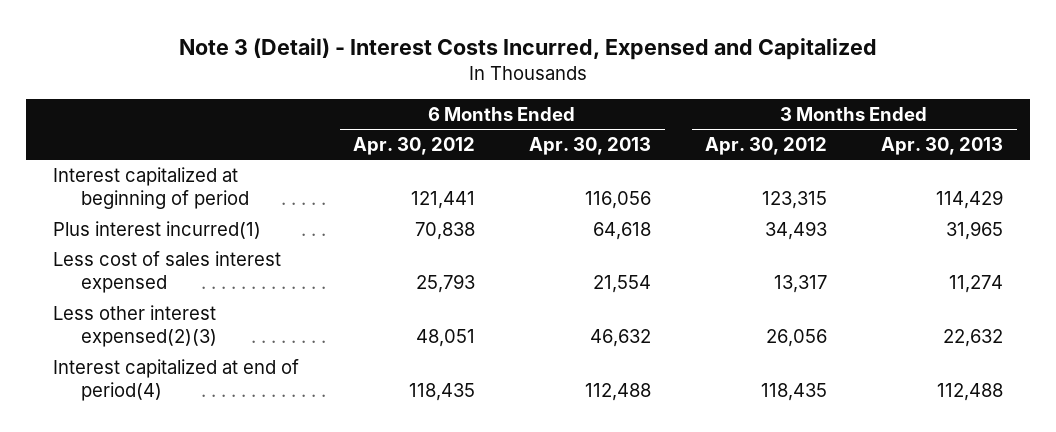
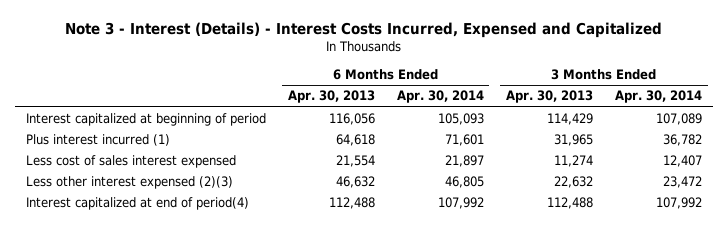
[179,38,878,61] Note 3 (Detail) - Interest Costs Incurred, Expensed and Capitalized -> [64,22,662,39] Note 3 - Interest (Details) - Interest Costs Incurred, Expensed and Capitalized
[353,137,476,156] Apr. 30, 2012 -> none
[705,137,828,156] Apr. 30, 2012 -> none
none -> [396,90,484,104] Apr. 30, 2014
none -> [615,90,703,104] Apr. 30, 2014
[53,220,262,239] Plus interest incurred(1) -> [25,134,170,147] Plus interest incurred (1)
[53,304,218,348] Less other interest expensed(2)(3) -> [25,176,233,190] Less other interest expensed (2)(3)

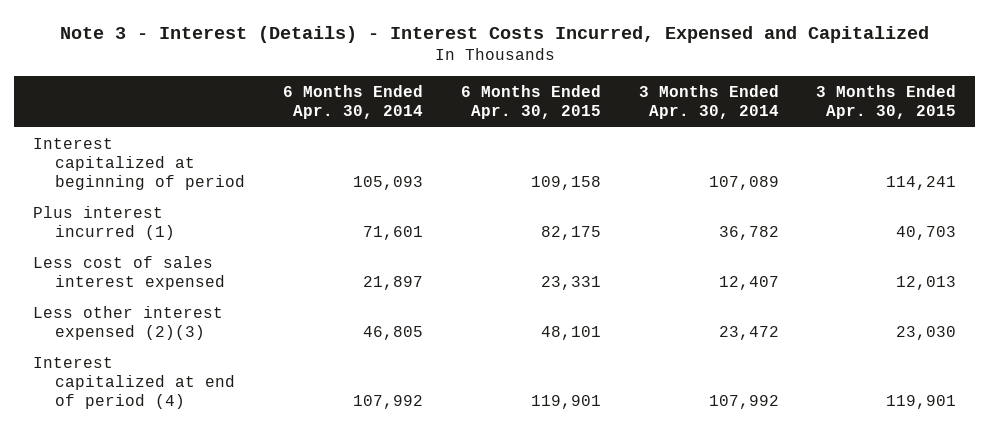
[287,90,375,104] Apr. 30, 2013 -> none
[505,90,593,104] Apr. 30, 2013 -> none
none -> [460,85,601,120] 6 Months Ended Apr. 30, 2015
none -> [816,85,957,120] 3 Months Ended Apr. 30, 2015
[25,197,249,211] Interest capitalized at end of period(4) -> [32,356,235,410] Interest capitalized at end of period (4)

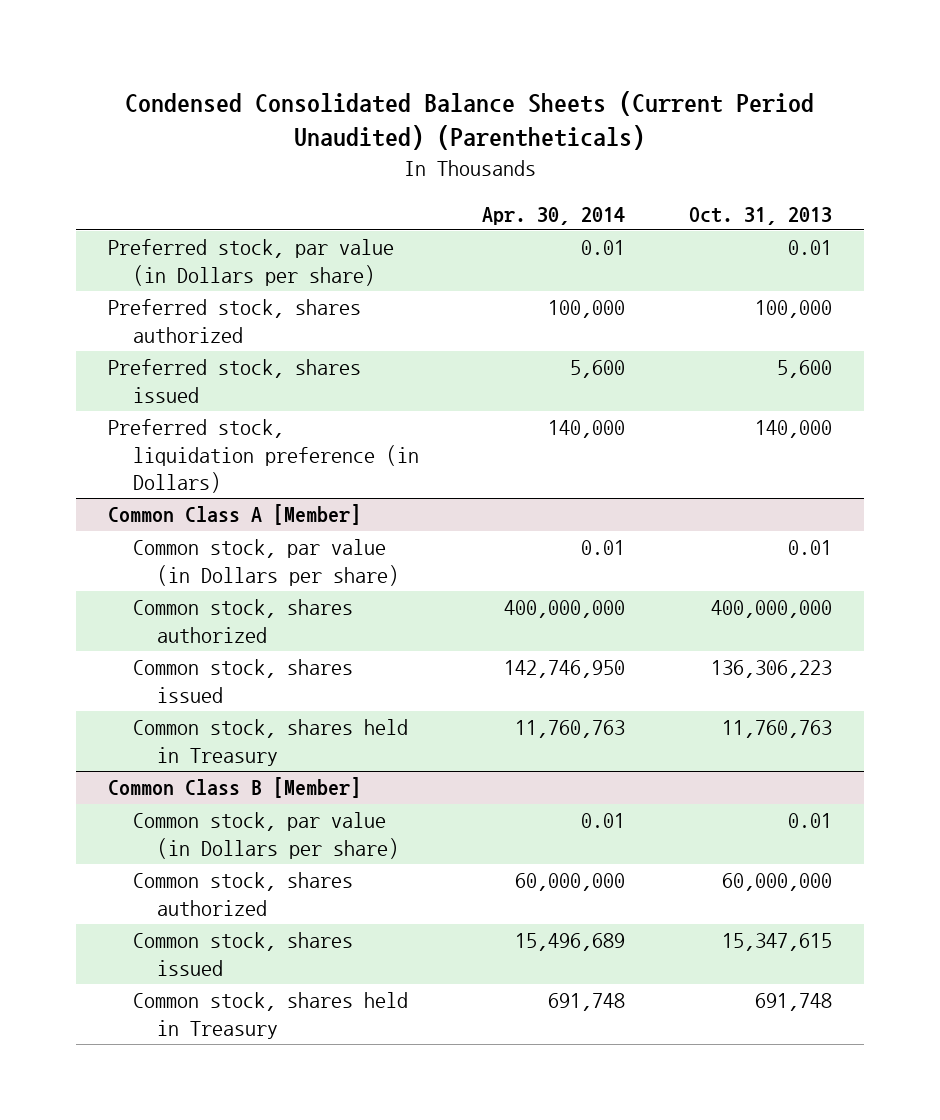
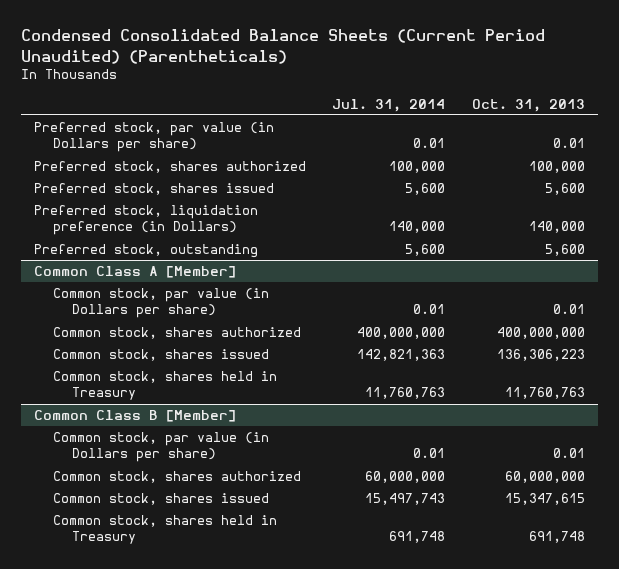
[482,206,626,225] Apr. 30, 2014 -> none
none -> [332,98,446,112] Jul. 31, 2014
none -> [34,244,259,259] Preferred stock, outstanding

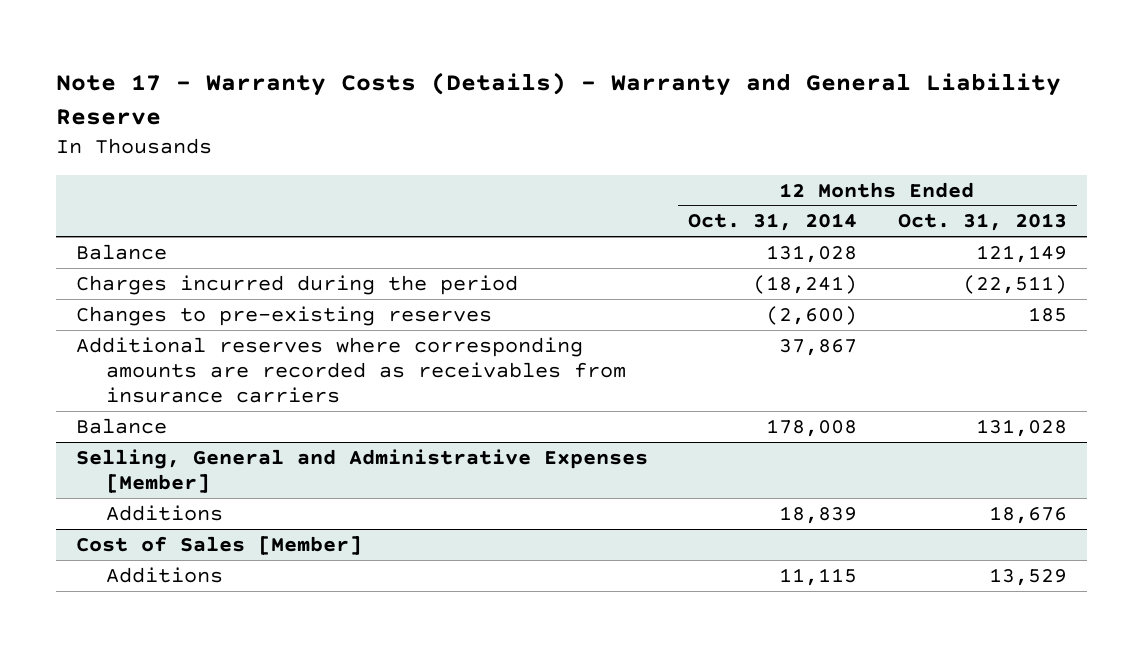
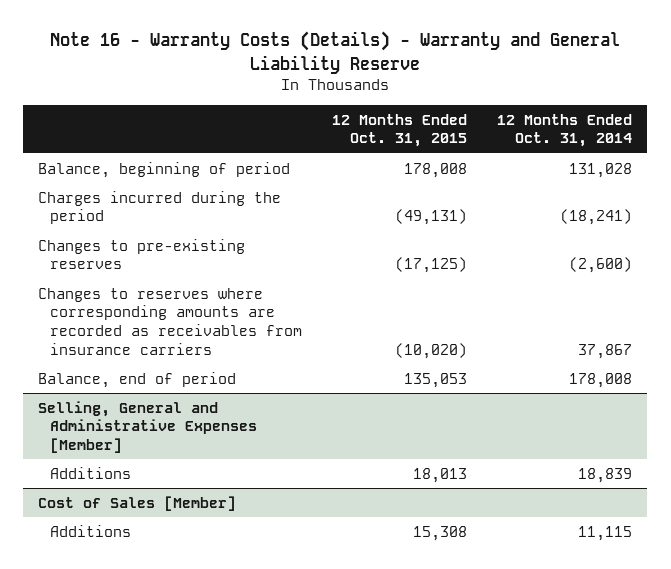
[56,72,1062,125] Note 17 - Warranty Costs (Details) - Warranty and General Liability Reserve -> [50,31,621,74] Note 16 - Warranty Costs (Details) - Warranty and General Liability Reserve
[897,213,1067,232] Oct. 31, 2013 -> none
none -> [332,113,468,148] 12 Months Ended Oct. 31, 2015
[76,243,168,260] Balance -> [38,161,291,178] Balance, beginning of period
[76,336,626,404] Additional reserves where corresponding amounts are recorded as receivables from insurance carriers -> [38,287,303,355] Changes to reserves where corresponding amounts are recorded as receivables from insurance carriers
[76,417,168,434] Balance -> [38,371,237,388] Balance, end of period

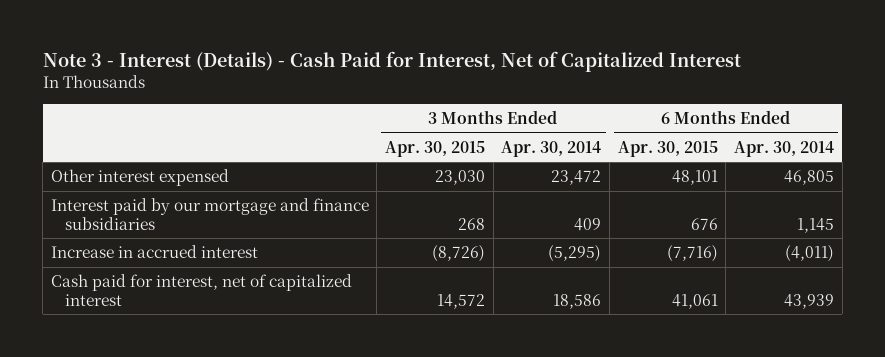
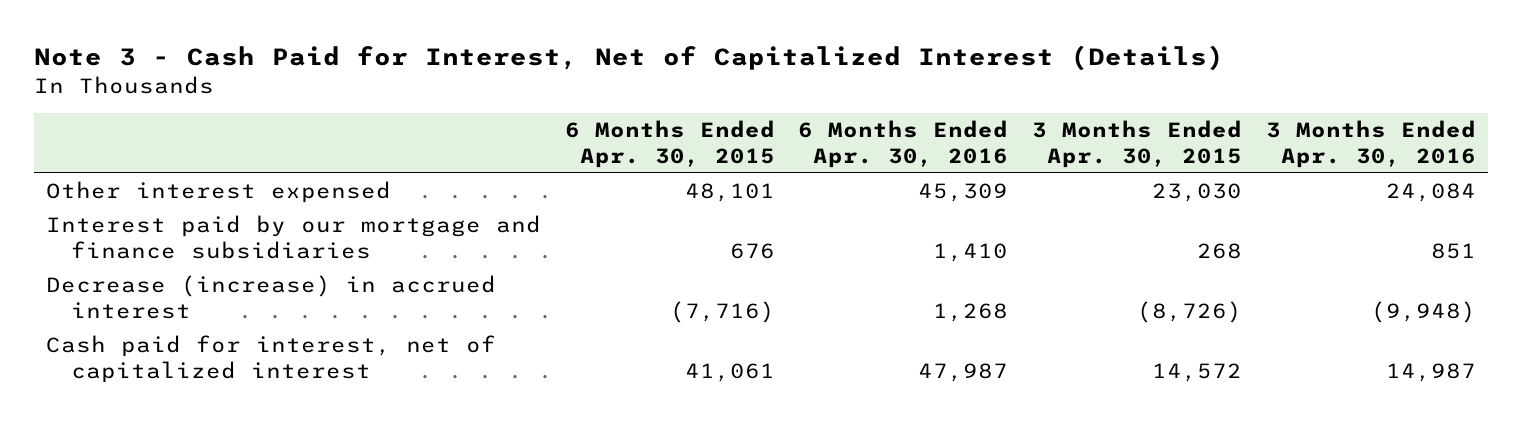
[42,51,741,73] Note 3 - Interest (Details) - Cash Paid for Interest, Net of Capitalized Interest -> [33,45,1224,72] Note 3 - Cash Paid for Interest, Net of Capitalized Interest (Details)
[501,140,602,157] Apr. 30, 2014 -> none
[734,140,835,157] Apr. 30, 2014 -> none
none -> [798,120,1009,168] 6 Months Ended Apr. 30, 2016
none -> [1265,120,1476,168] 3 Months Ended Apr. 30, 2016
[50,245,258,259] Increase in accrued interest -> [45,275,496,319] Decrease (increase) in accrued interest

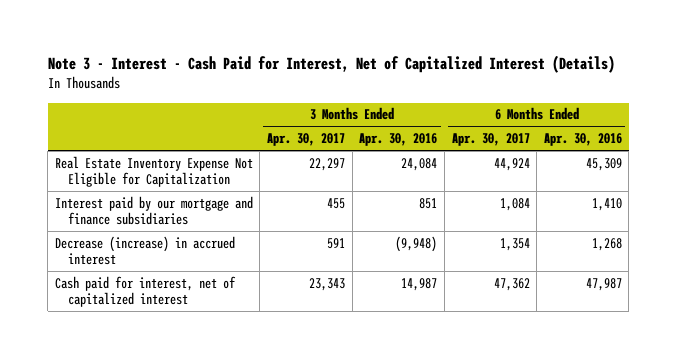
[33,45,1224,72] Note 3 - Cash Paid for Interest, Net of Capitalized Interest (Details) -> [47,55,615,74] Note 3 - Interest - Cash Paid for Interest, Net of Capitalized Interest (Details)
[564,120,775,168] 6 Months Ended Apr. 30, 2015 -> none
[1031,120,1242,168] 3 Months Ended Apr. 30, 2015 -> none
none -> [266,133,345,147] Apr. 30, 2017
none -> [451,133,530,147] Apr. 30, 2017
[45,181,391,204] Other interest expensed -> [54,155,253,188] Real Estate Inventory Expense Not Eligible for Capitalization

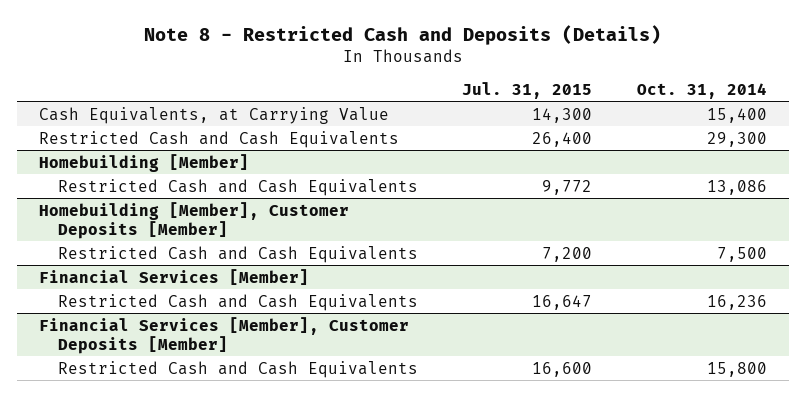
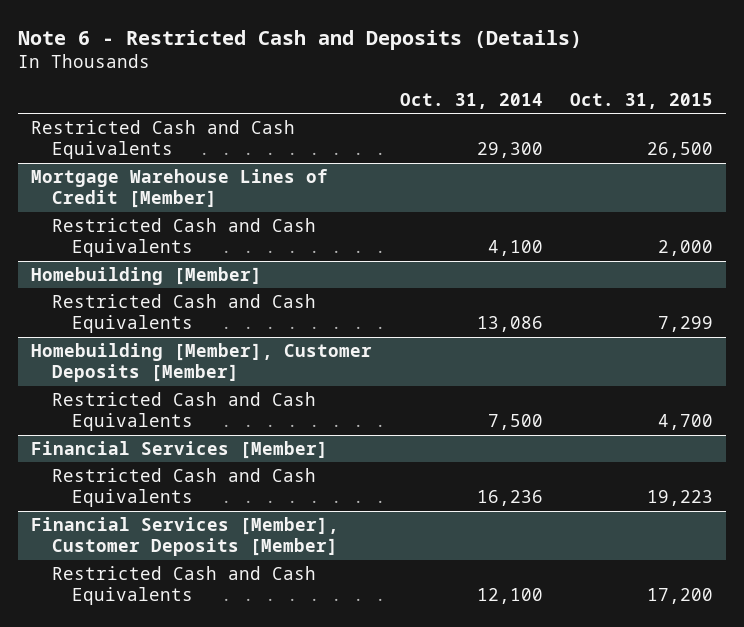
[143,24,661,45] Note 8 - Restricted Cash and Deposits (Details) -> [17,29,582,50] Note 6 - Restricted Cash and Deposits (Details)
[462,81,593,99] Jul. 31, 2015 -> none
none -> [569,92,713,109] Oct. 31, 2015
[38,106,389,124] Cash Equivalents, at Carrying Value -> none
none -> [31,169,329,209] Mortgage Warehouse Lines of Credit [Member]
none -> [51,218,316,258] Restricted Cash and Cash Equivalents
[706,361,767,377] 15,800 -> [476,588,543,605] 12,100

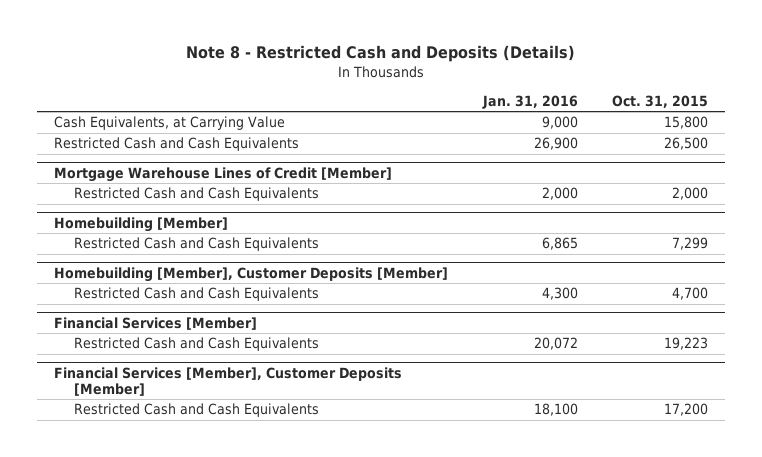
[17,29,582,50] Note 6 - Restricted Cash and Deposits (Details) -> [186,45,576,63] Note 8 - Restricted Cash and Deposits (Details)
[399,92,543,109] Oct. 31, 2014 -> none
none -> [481,94,578,109] Jan. 31, 2016
none -> [54,116,286,131] Cash Equivalents, at Carrying Value

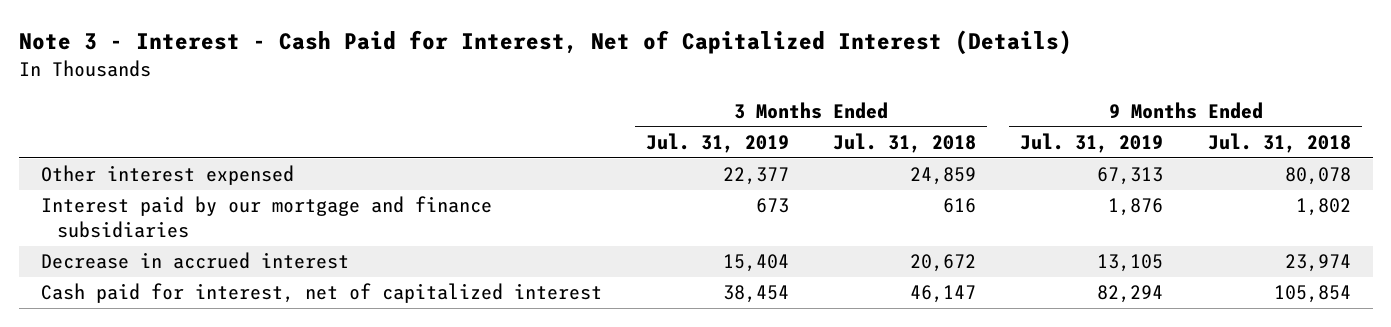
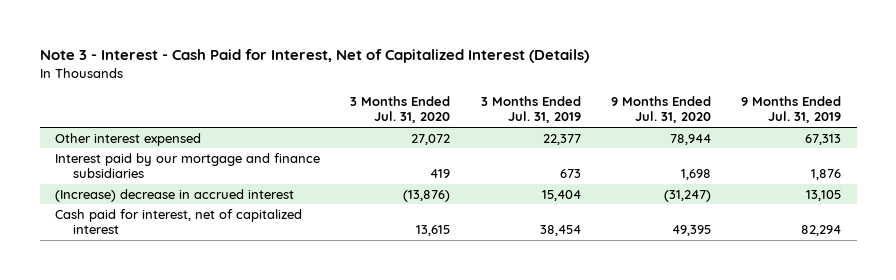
[833,133,977,154] Jul. 31, 2018 -> none
[1207,133,1351,154] Jul. 31, 2018 -> none
none -> [350,95,451,124] 3 Months Ended Jul. 31, 2020
none -> [611,95,712,124] 9 Months Ended Jul. 31, 2020
[40,252,349,270] Decrease in accrued interest -> [55,188,295,202] (Increase) decrease in accrued interest

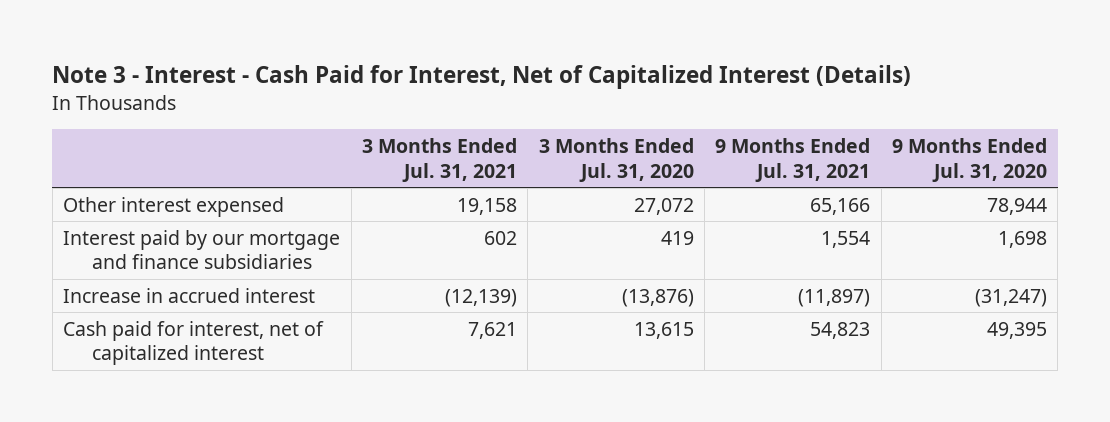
[480,95,581,124] 3 Months Ended Jul. 31, 2019 -> none
[741,95,842,124] 9 Months Ended Jul. 31, 2019 -> none
none -> [361,138,517,182] 3 Months Ended Jul. 31, 2021
none -> [715,138,871,182] 9 Months Ended Jul. 31, 2021
[55,188,295,202] (Increase) decrease in accrued interest -> [63,287,316,303] Increase in accrued interest

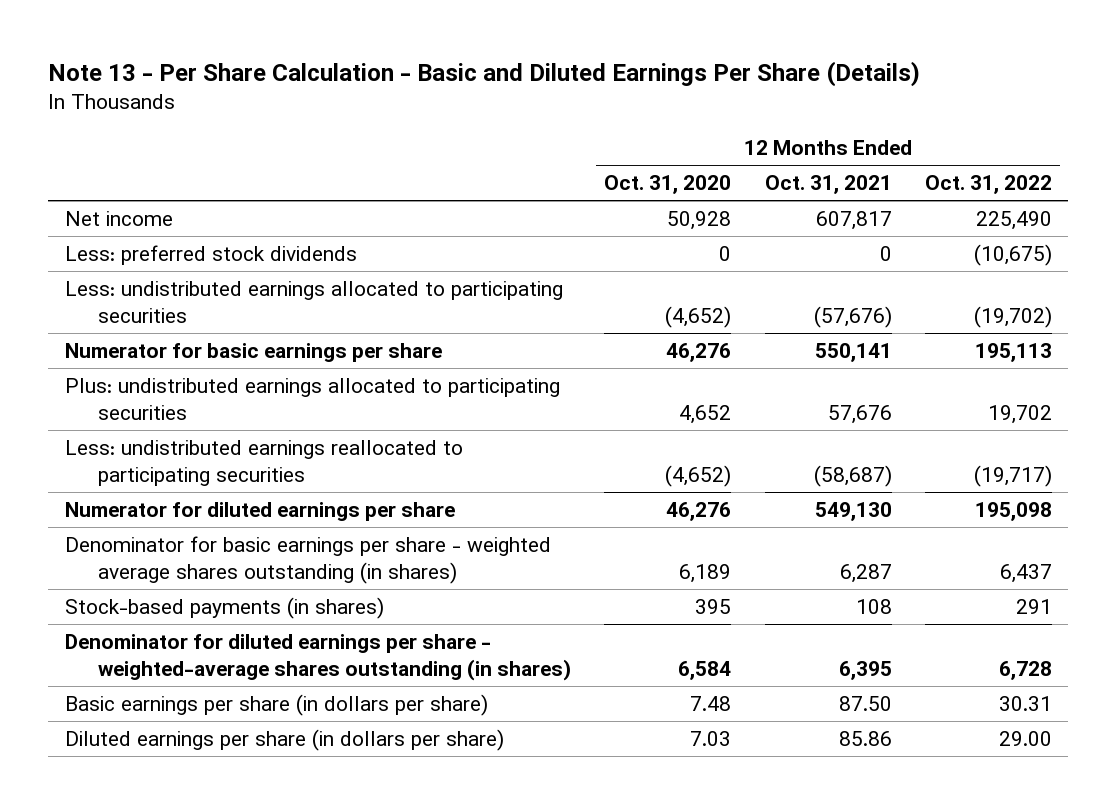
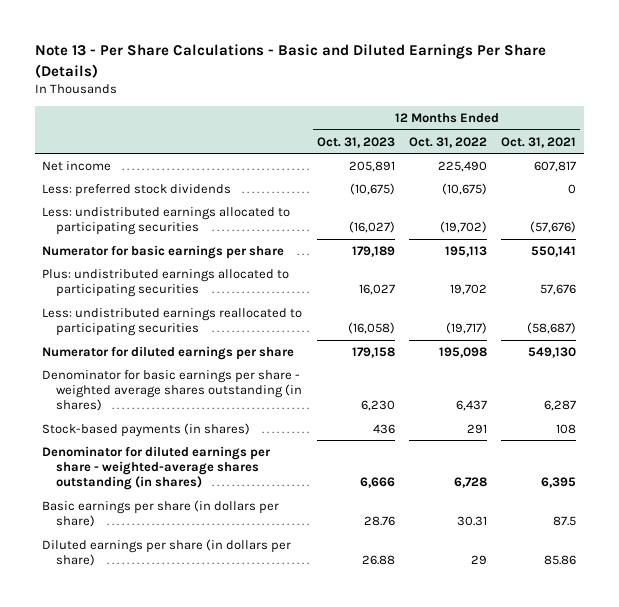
[48,60,921,87] Note 13 - Per Share Calculation - Basic and Diluted Earnings Per Share (Details) -> [34,44,546,78] Note 13 - Per Share Calculations - Basic and Diluted Earnings Per Share (Details)
[604,175,732,195] Oct. 31, 2020 -> none
none -> [316,136,395,148] Oct. 31, 2023
[838,696,892,712] 87.50 -> [553,516,577,527] 87.5
[998,731,1052,747] 29.00 -> [471,555,488,566] 29

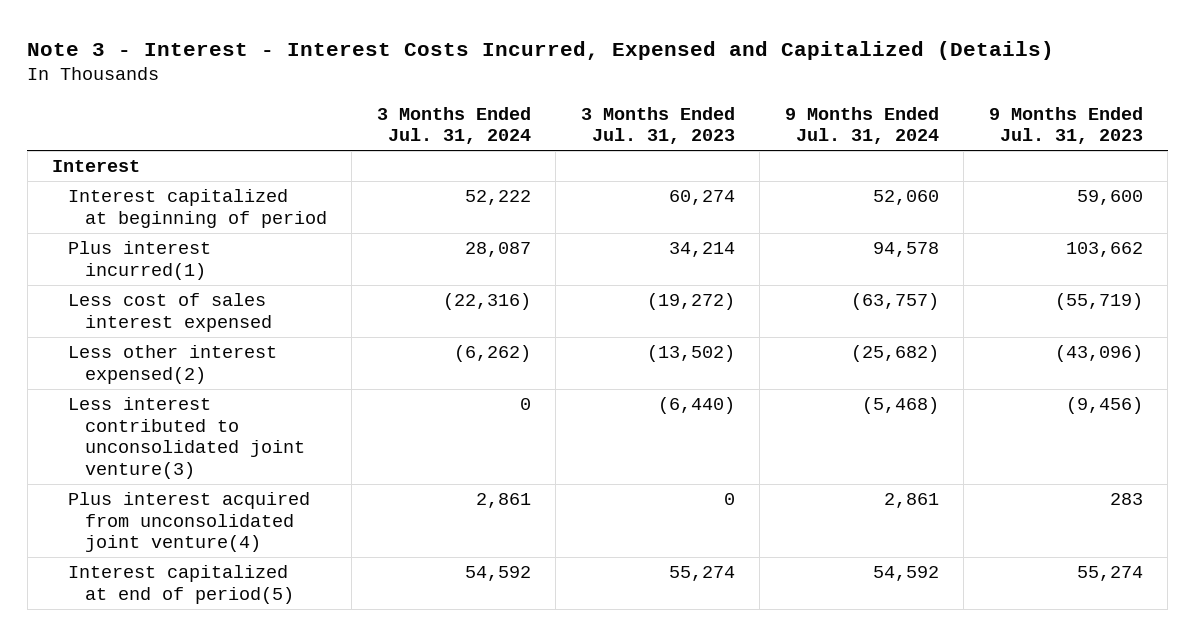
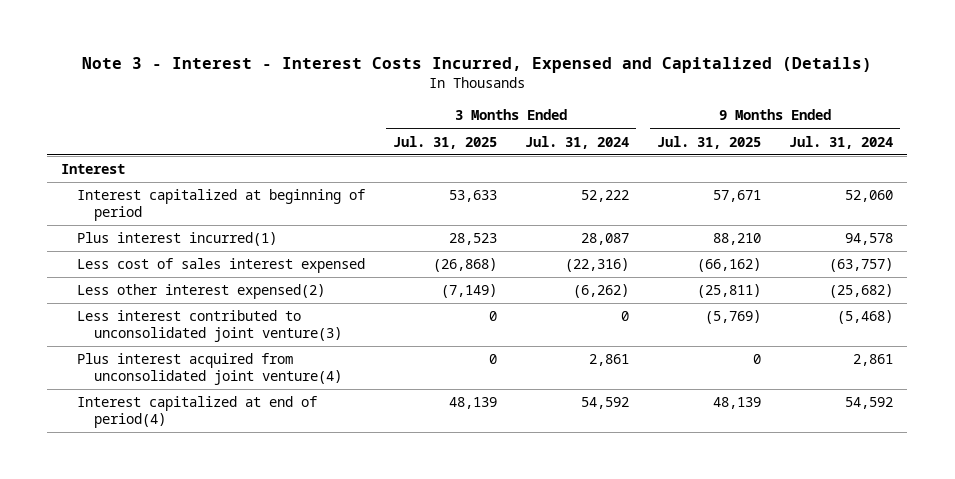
[580,106,735,145] 3 Months Ended Jul. 31, 2023 -> none
[988,106,1143,145] 9 Months Ended Jul. 31, 2023 -> none
none -> [393,135,498,149] Jul. 31, 2025
none -> [657,135,762,149] Jul. 31, 2025
[68,565,294,604] Interest capitalized at end of period(5) -> [77,396,318,428] Interest capitalized at end of period(4)

